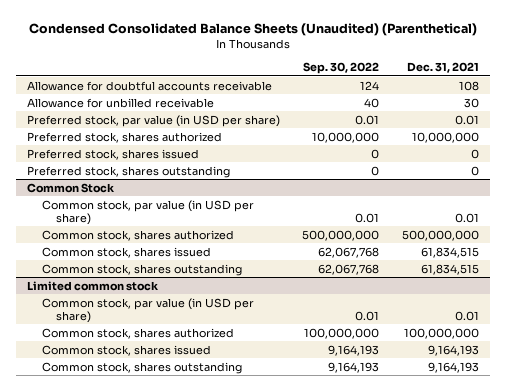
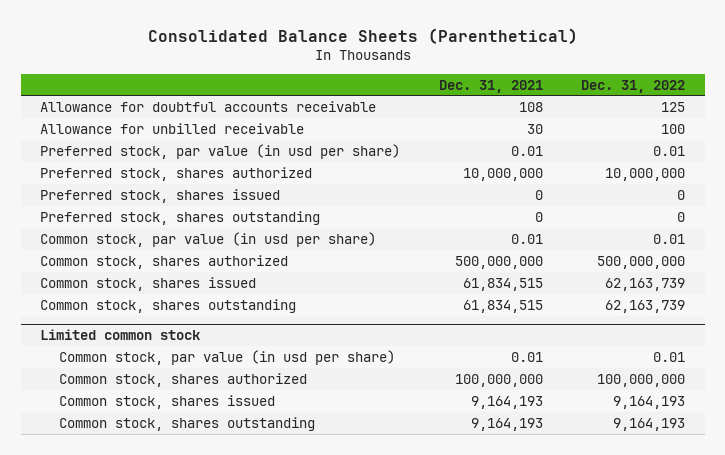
[28,22,477,36] Condensed Consolidated Balance Sheets (Unaudited) (Parenthetical) -> [147,27,578,44] Consolidated Balance Sheets (Parenthetical)
[303,62,380,75] Sep. 30, 2022 -> none
none -> [581,79,686,93] Dec. 31, 2022
[27,114,281,127] Preferred stock, par value (in USD per share) -> [40,143,401,159] Preferred stock, par value (in usd per share)
[27,182,116,193] Common Stock -> none
[41,199,254,225] Common stock, par value (in USD per share) -> [40,231,377,247] Common stock, par value (in usd per share)
[41,297,254,323] Common stock, par value (in USD per share) -> [58,349,395,365] Common stock, par value (in usd per share)

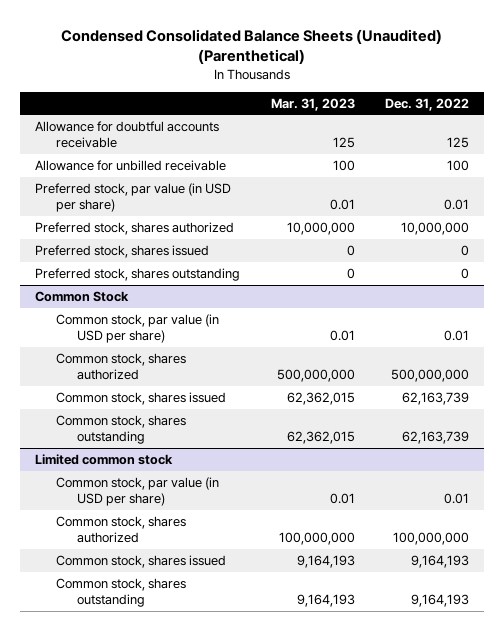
[147,27,578,44] Consolidated Balance Sheets (Parenthetical) -> [61,28,443,64] Condensed Consolidated Balance Sheets (Unaudited) (Parenthetical)
[438,79,543,93] Dec. 31, 2021 -> none
none -> [270,97,355,111] Mar. 31, 2023
[40,143,401,159] Preferred stock, par value (in usd per share) -> [35,183,232,213] Preferred stock, par value (in USD per share)
none -> [35,291,130,303] Common Stock
[40,231,377,247] Common stock, par value (in usd per share) -> [56,314,220,344] Common stock, par value (in USD per share)
[58,349,395,365] Common stock, par value (in usd per share) -> [56,477,220,507] Common stock, par value (in USD per share)

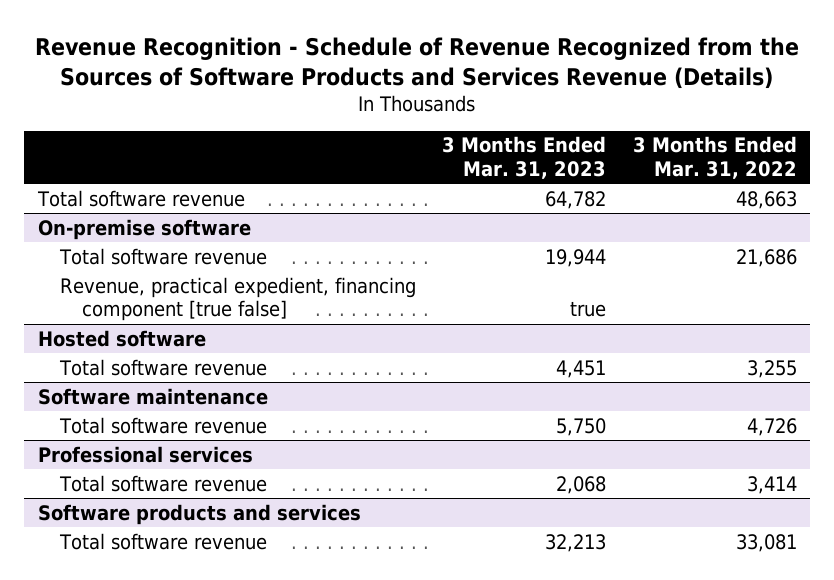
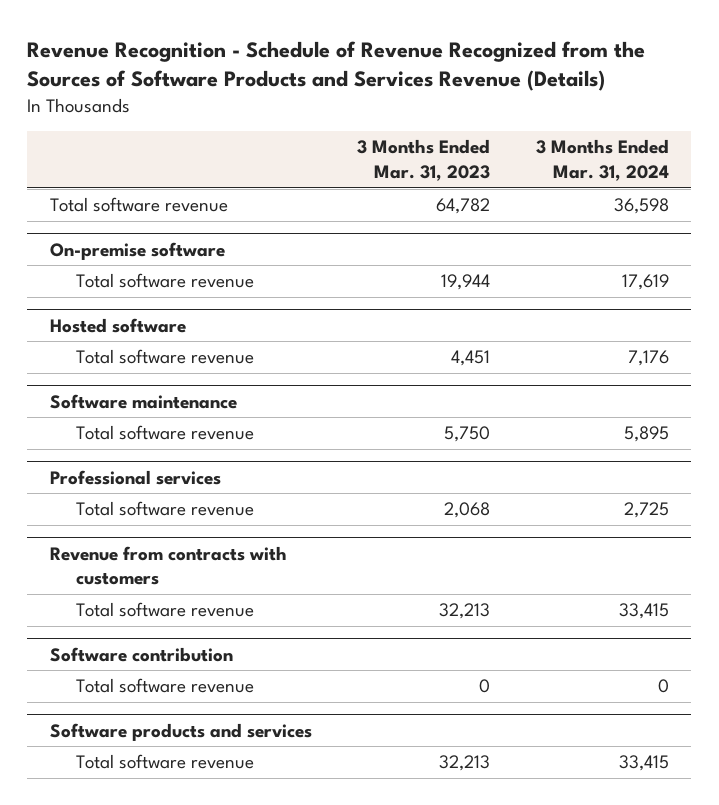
[632,136,797,179] 3 Months Ended Mar. 31, 2022 -> none
none -> [535,139,669,181] 3 Months Ended Mar. 31, 2024
[59,276,416,322] Revenue, practical expedient, financing component [true false] -> none
none -> [49,545,287,586] Revenue from contracts with customers
none -> [75,602,254,618] Total software revenue
none -> [49,646,233,662] Software contribution
none -> [75,678,254,694] Total software revenue

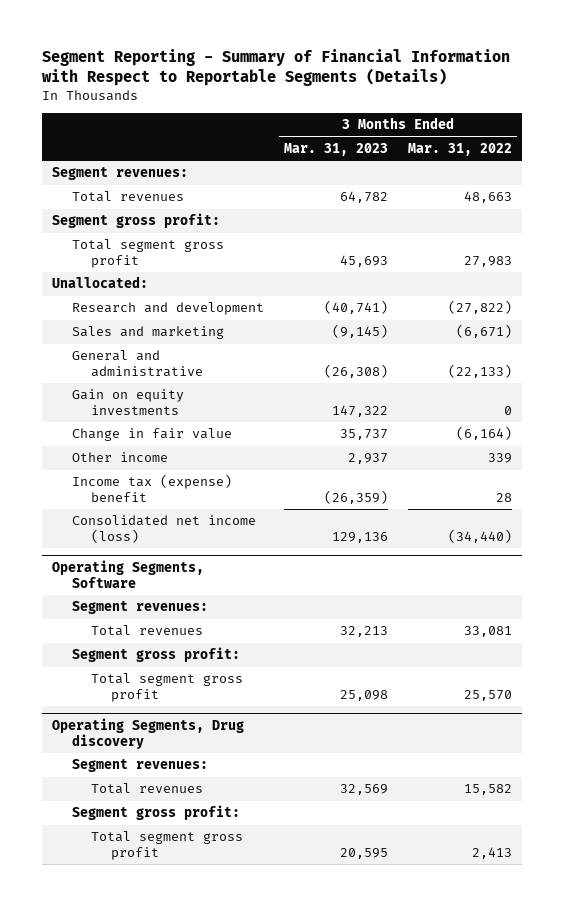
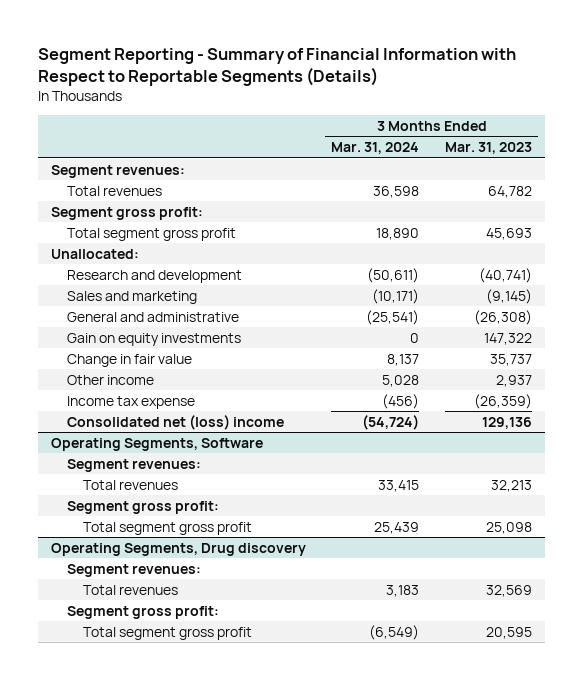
[407,142,512,156] Mar. 31, 2022 -> none
none -> [331,142,420,155] Mar. 31, 2024
[71,474,232,502] Income tax (expense) benefit -> [67,395,196,409] Income tax expense
[71,515,256,543] Consolidated net income (loss) -> [67,414,285,430] Consolidated net (loss) income

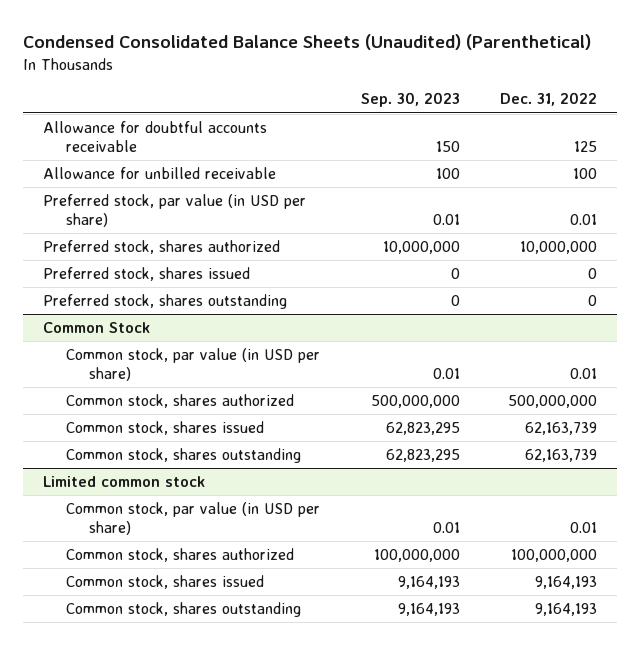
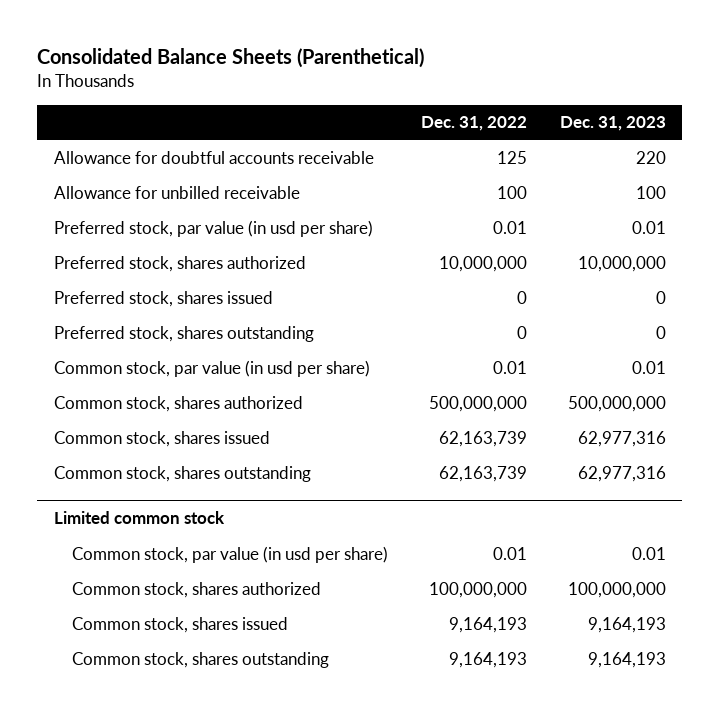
[23,33,592,50] Condensed Consolidated Balance Sheets (Unaudited) (Parenthetical) -> [37,48,425,69] Consolidated Balance Sheets (Parenthetical)
[360,92,460,108] Sep. 30, 2023 -> none
none -> [559,116,666,132] Dec. 31, 2023
[43,193,307,227] Preferred stock, par value (in USD per share) -> [53,219,373,237] Preferred stock, par value (in usd per share)
[43,321,151,333] Common Stock -> none
[65,347,320,381] Common stock, par value (in USD per share) -> [53,359,370,377] Common stock, par value (in usd per share)
[65,501,320,535] Common stock, par value (in USD per share) -> [71,545,388,563] Common stock, par value (in usd per share)

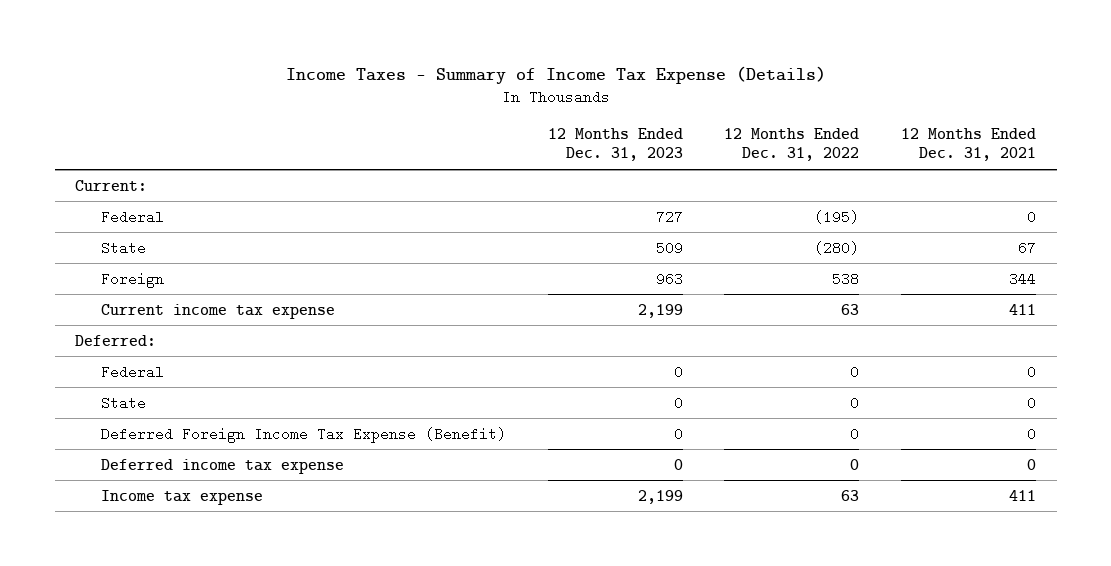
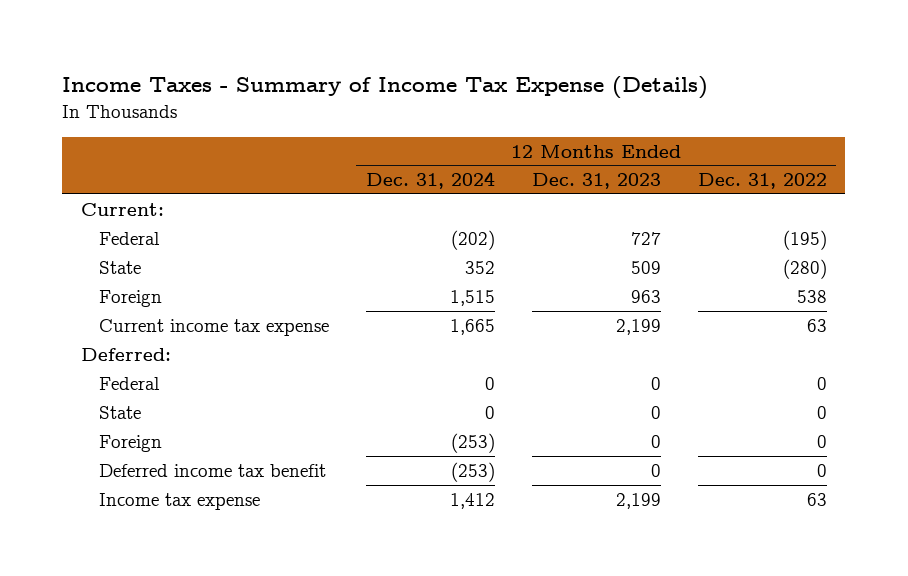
[900,128,1036,162] 12 Months Ended Dec. 31, 2021 -> none
none -> [365,171,495,190] Dec. 31, 2024
[101,426,507,443] Deferred Foreign Income Tax Expense (Benefit) -> [98,434,162,452] Foreign
[101,458,345,474] Deferred income tax expense -> [98,463,326,477] Deferred income tax benefit

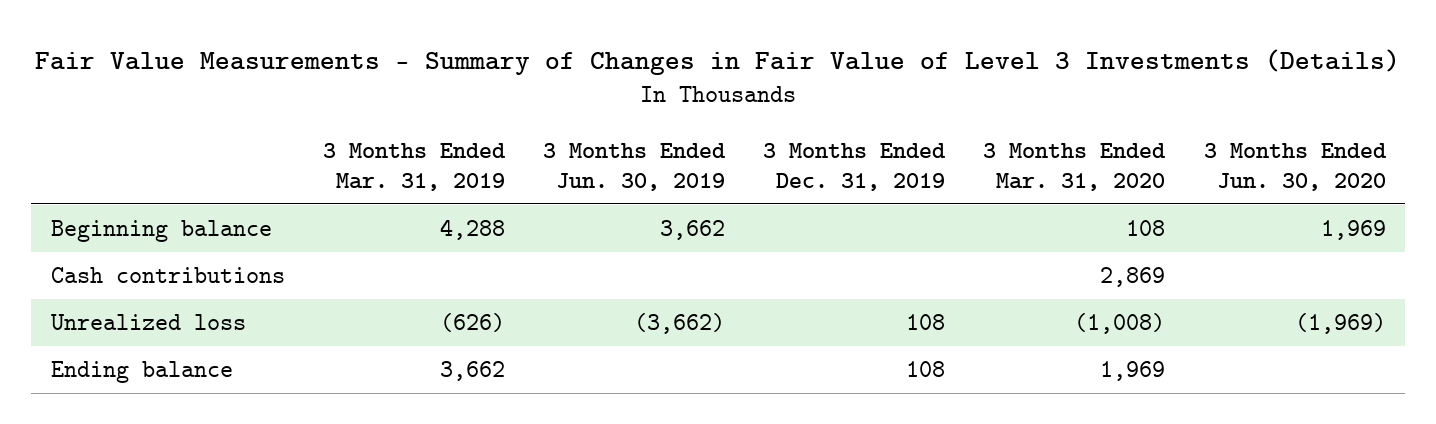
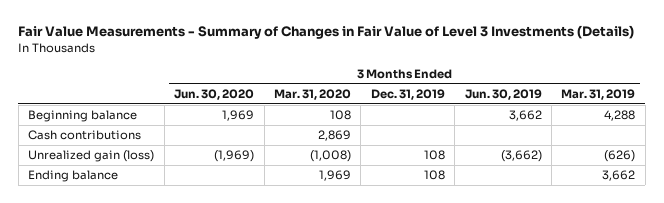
[50,314,246,331] Unrealized loss -> [28,150,155,163] Unrealized gain (loss)

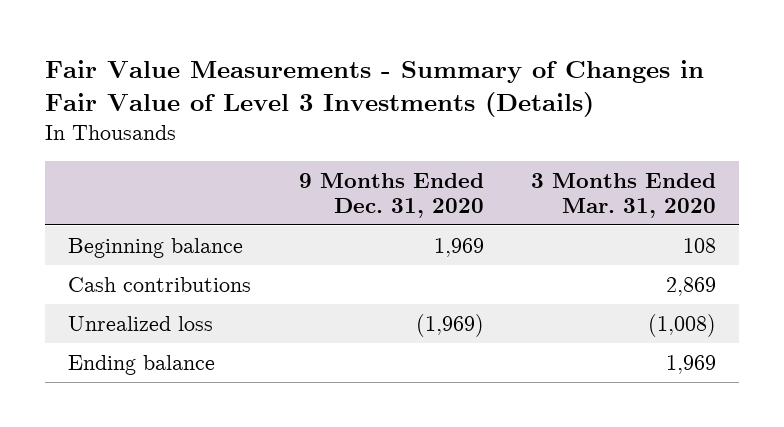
[174,88,255,100] Jun. 30, 2020 -> none
[370,88,445,100] Dec. 31, 2019 -> none
[464,88,542,100] Jun. 30, 2019 -> none
[561,88,636,100] Mar. 31, 2019 -> none
none -> [298,172,484,218] 9 Months Ended Dec. 31, 2020
[28,150,155,163] Unrealized gain (loss) -> [68,315,214,331] Unrealized loss

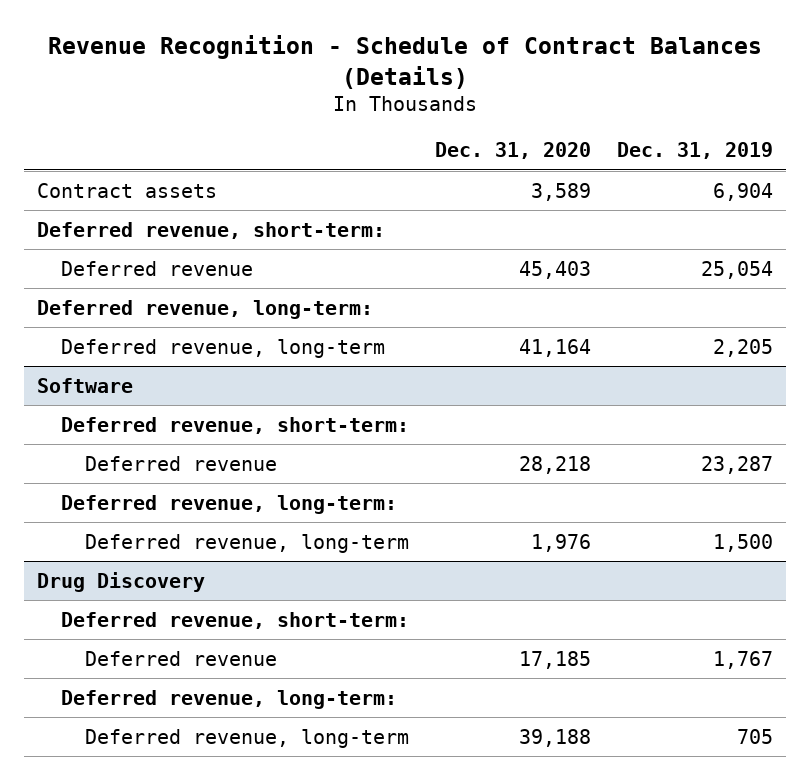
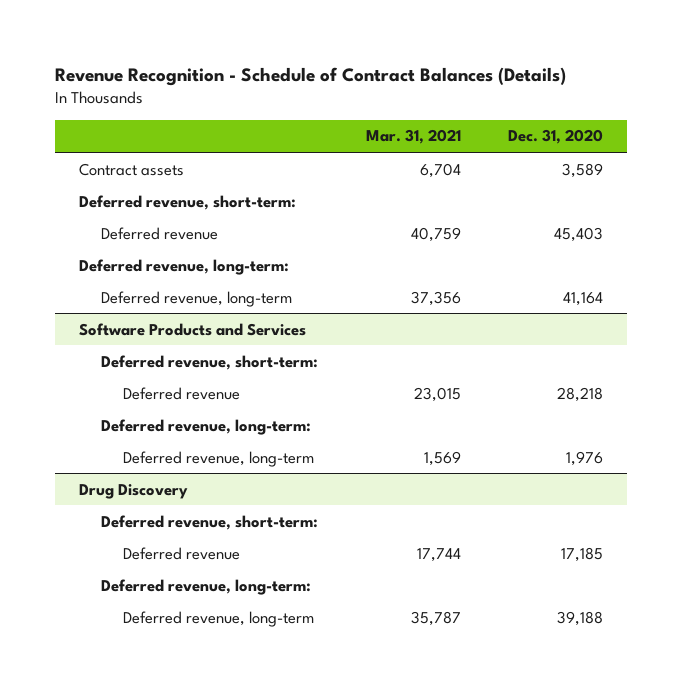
[617,142,774,160] Dec. 31, 2019 -> none
none -> [365,129,461,145] Mar. 31, 2021
[36,377,133,393] Software -> [78,322,306,336] Software Products and Services

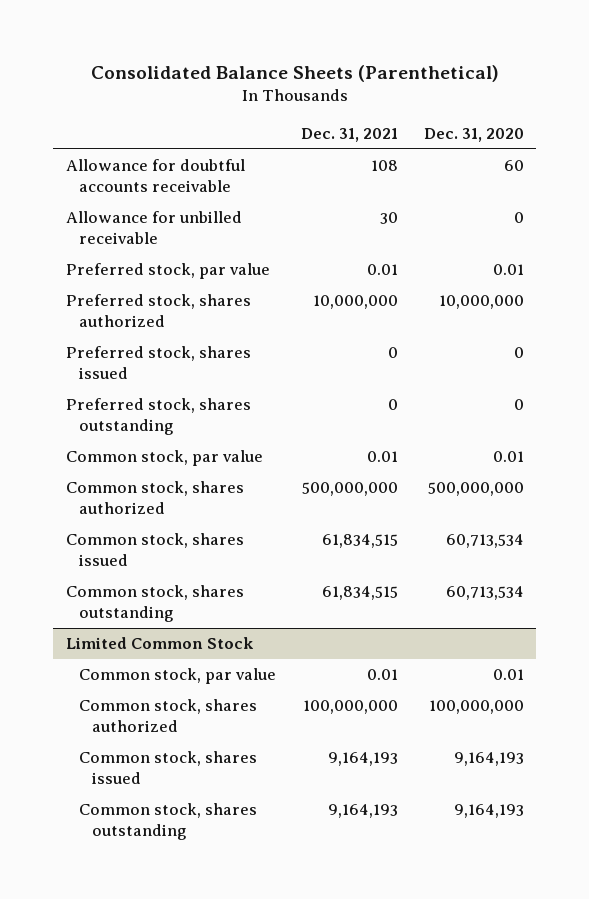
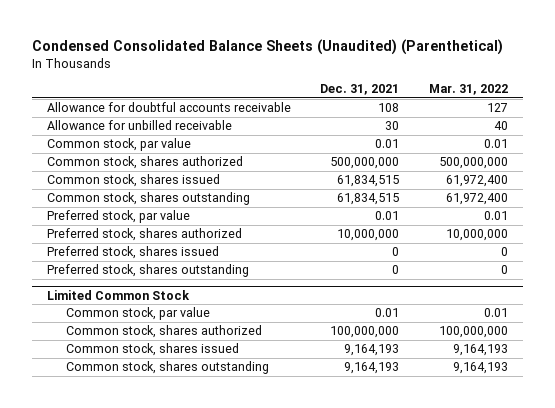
[90,64,499,82] Consolidated Balance Sheets (Parenthetical) -> [31,39,503,56] Condensed Consolidated Balance Sheets (Unaudited) (Parenthetical)
[423,127,524,142] Dec. 31, 2020 -> none
none -> [428,84,508,96] Mar. 31, 2022
[65,263,270,280] Preferred stock, par value -> [46,210,190,224] Preferred stock, par value
[65,294,251,328] Preferred stock, shares authorized -> [46,228,242,242] Preferred stock, shares authorized
[65,346,251,380] Preferred stock, shares issued -> [46,246,219,260] Preferred stock, shares issued
[65,398,251,436] Preferred stock, shares outstanding -> [46,264,249,278] Preferred stock, shares outstanding

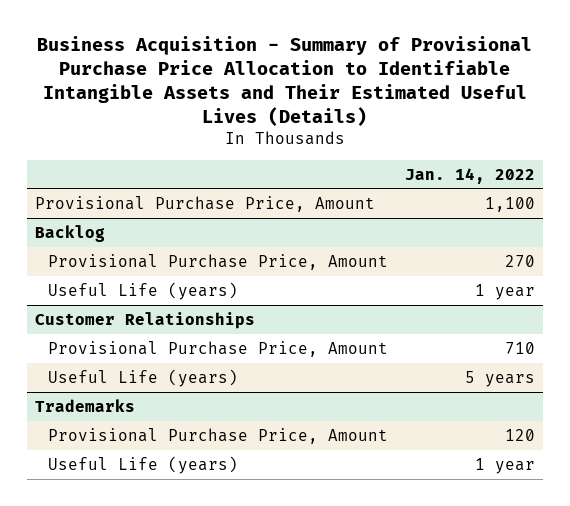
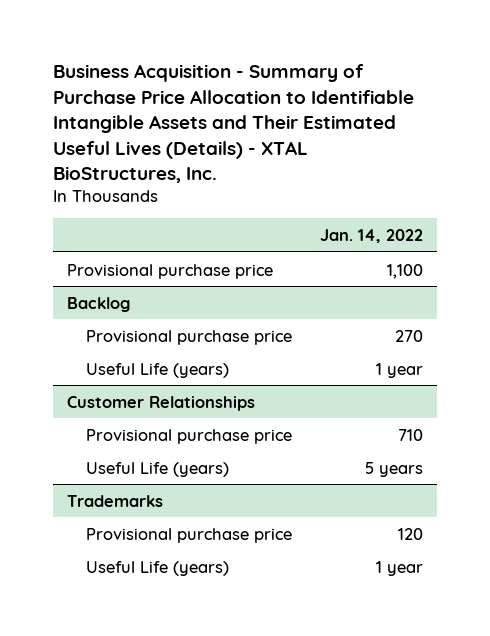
[36,35,532,127] Business Acquisition - Summary of Provisional Purchase Price Allocation to Identifiable Intangible Assets and Their Estimated Useful Lives (Details) -> [53,64,415,183] Business Acquisition - Summary of Purchase Price Allocation to Identifiable Intangible Assets and Their Estimated Useful Lives (Details) - XTAL BioStructures, Inc.
[35,195,376,212] Provisional Purchase Price, Amount -> [67,263,274,279] Provisional purchase price
[48,253,389,270] Provisional Purchase Price, Amount -> [86,329,293,345] Provisional purchase price
[48,340,389,357] Provisional Purchase Price, Amount -> [86,428,293,444] Provisional purchase price
[48,427,389,444] Provisional Purchase Price, Amount -> [86,527,293,543] Provisional purchase price

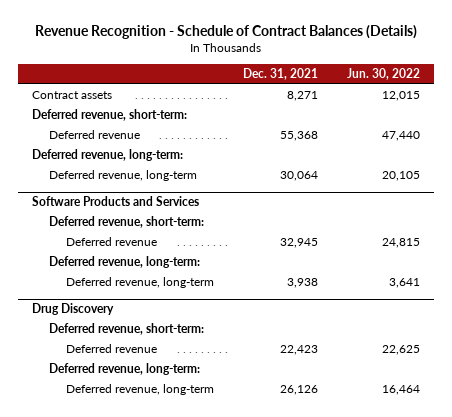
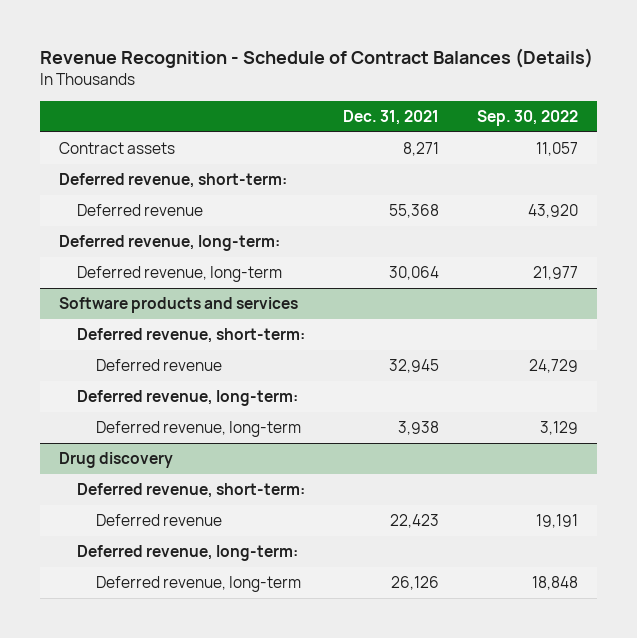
[346,67,420,80] Jun. 30, 2022 -> none
none -> [477,110,579,127] Sep. 30, 2022
[31,196,199,207] Software Products and Services -> [58,297,298,314] Software products and services
[31,303,114,316] Drug Discovery -> [58,452,173,469] Drug discovery

